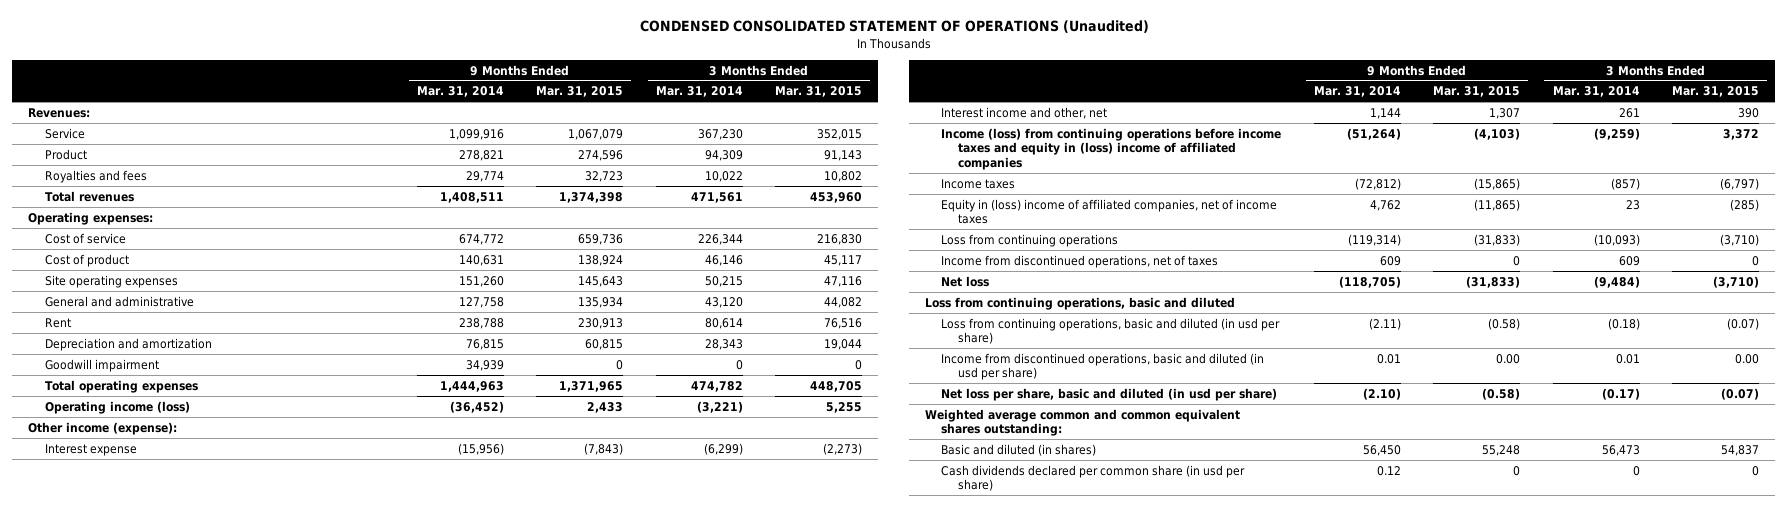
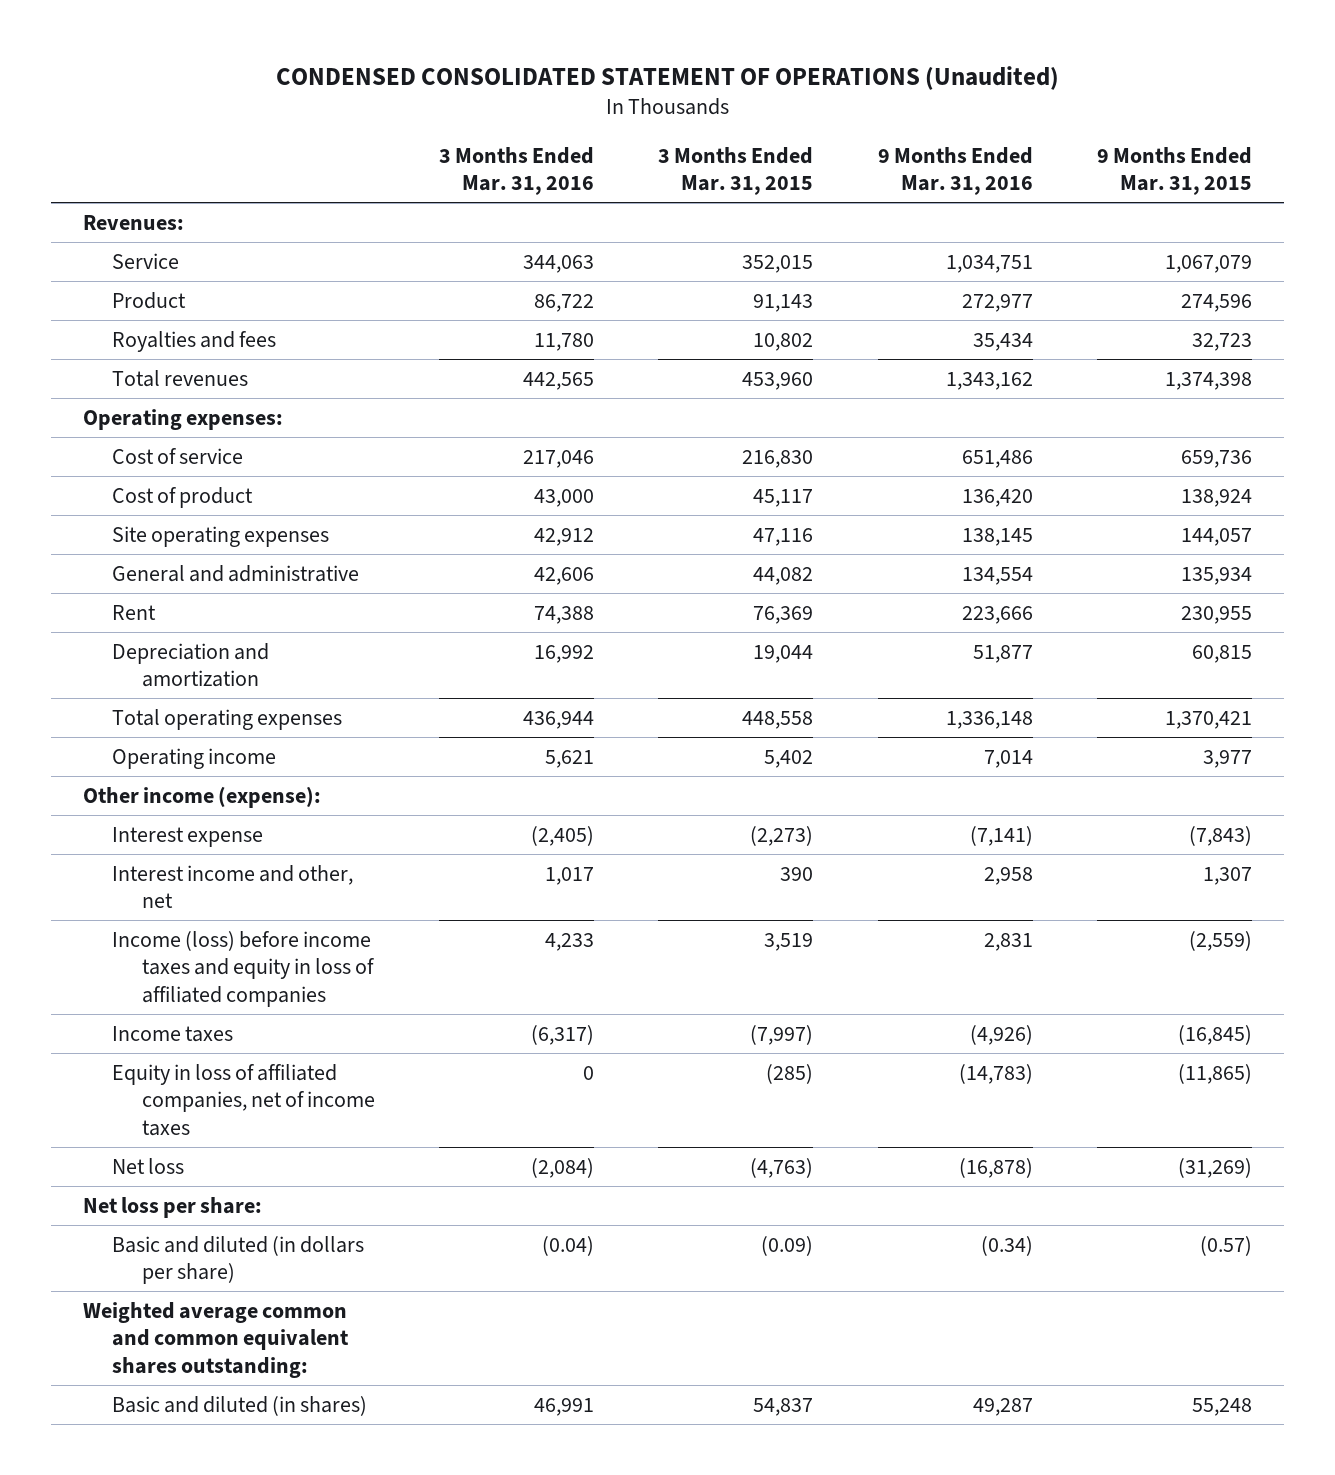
[416,86,504,98] Mar. 31, 2014 -> none
[655,86,743,98] Mar. 31, 2014 -> none
none -> [439,146,595,196] 3 Months Ended Mar. 31, 2016
none -> [877,146,1033,196] 9 Months Ended Mar. 31, 2016
[578,275,624,287] 145,643 -> [1181,527,1253,546] 144,057
[578,317,624,329] 230,913 -> [1181,605,1253,624] 230,955
[824,317,863,329] 76,516 -> [753,605,814,624] 76,369
[44,358,159,372] Goodwill impairment -> none
[559,380,624,392] 1,371,965 -> [1165,710,1253,729] 1,370,421
[810,380,863,392] 448,705 -> [742,710,814,729] 448,558
[44,400,190,414] Operating income (loss) -> [112,747,277,769] Operating income
[587,401,624,413] 2,433 -> [1203,749,1253,768] 3,977
[826,401,863,413] 5,255 -> [764,749,814,768] 5,402
[941,233,1119,247] Loss from continuing operations -> none
[941,254,1219,268] Income from discontinued operations, net of taxes -> none
[941,317,1281,345] Loss from continuing operations, basic and diluted (in usd per share) -> none
[941,352,1265,381] Income from discontinued operations, basic and diluted (in usd per share) -> none
[941,127,1282,170] Income (loss) from continuing operations before income taxes and equity in (loss) income of affiliated companies -> [112,930,375,1007] Income (loss) before income taxes and equity in loss of affiliated companies
[1474,127,1521,140] (4,103) -> [1189,930,1253,951] (2,559)
[1722,128,1759,140] 3,372 -> [764,932,814,951] 3,519
[1474,177,1521,190] (15,865) -> [1178,1024,1253,1045] (16,845)
[1719,177,1759,190] (6,797) -> [750,1024,814,1045] (7,997)
[941,198,1278,225] Equity in (loss) income of affiliated companies, net of income taxes -> [112,1063,375,1136] Equity in loss of affiliated companies, net of income taxes
[1466,275,1521,288] (31,833) -> [1178,1157,1253,1178] (31,269)
[1712,275,1759,288] (3,710) -> [750,1157,814,1178] (4,763)
[925,296,1236,310] Loss from continuing operations, basic and diluted -> [82,1196,262,1218] Net loss per share:
[941,387,1278,401] Net loss per share, basic and diluted (in usd per share) -> [112,1235,365,1285] Basic and diluted (in dollars per share)
[1482,387,1521,400] (0.58) -> [1200,1235,1253,1256] (0.57)
[1720,387,1759,400] (0.07) -> [761,1235,814,1256] (0.09)
[941,464,1246,492] Cash dividends declared per common share (in usd per share) -> none

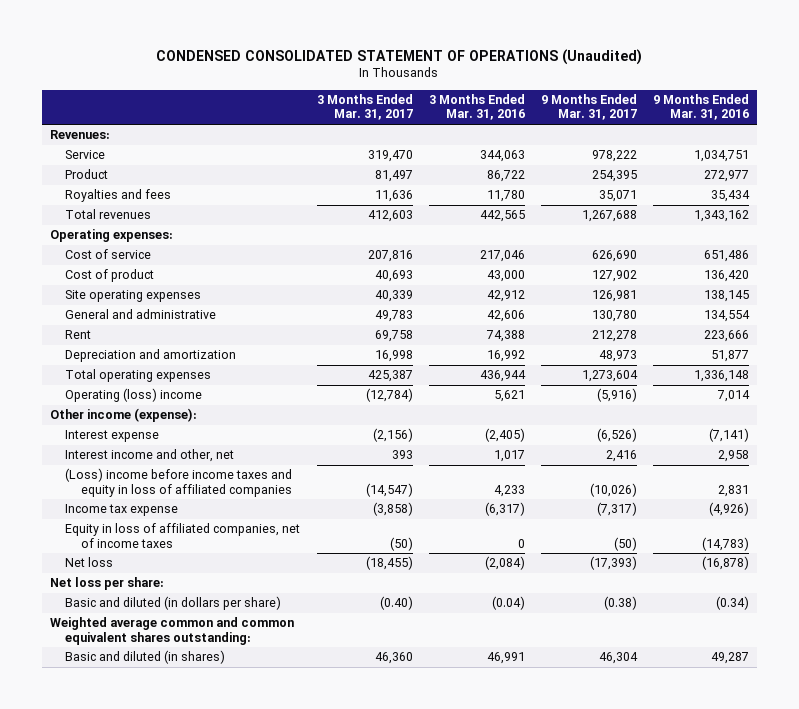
[658,146,814,196] 3 Months Ended Mar. 31, 2015 -> none
[1097,146,1253,196] 9 Months Ended Mar. 31, 2015 -> none
none -> [316,94,413,121] 3 Months Ended Mar. 31, 2017
none -> [540,94,637,121] 9 Months Ended Mar. 31, 2017
[112,747,277,769] Operating income -> [65,388,203,403] Operating (loss) income
[112,930,375,1007] Income (loss) before income taxes and equity in loss of affiliated companies -> [65,468,293,497] (Loss) income before income taxes and equity in loss of affiliated companies
[112,1025,234,1042] Income taxes -> [65,504,179,517] Income tax expense

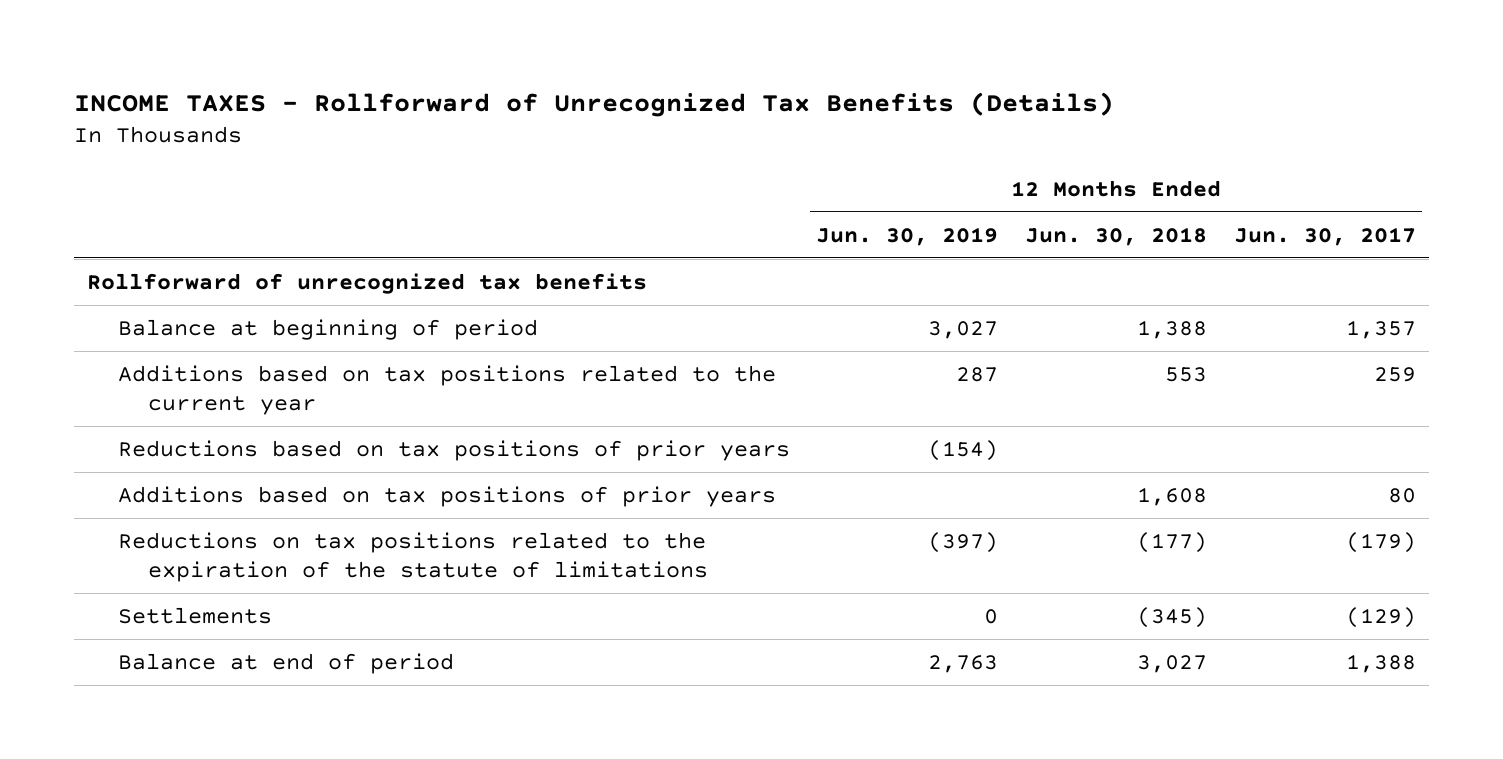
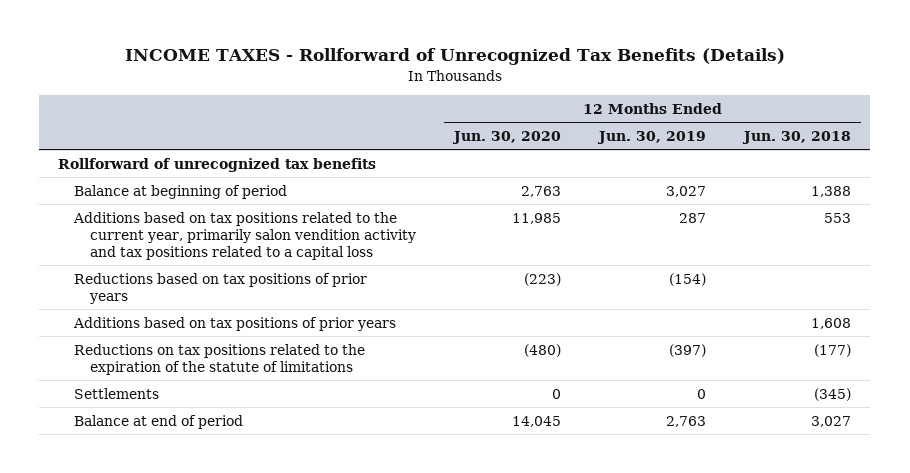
[1233,226,1416,246] Jun. 30, 2017 -> none
none -> [451,130,561,144] Jun. 30, 2020
[117,364,776,416] Additions based on tax positions related to the current year -> [72,211,416,260] Additions based on tax positions related to the current year, primarily salon vendition activity and tax positions related to a capital loss

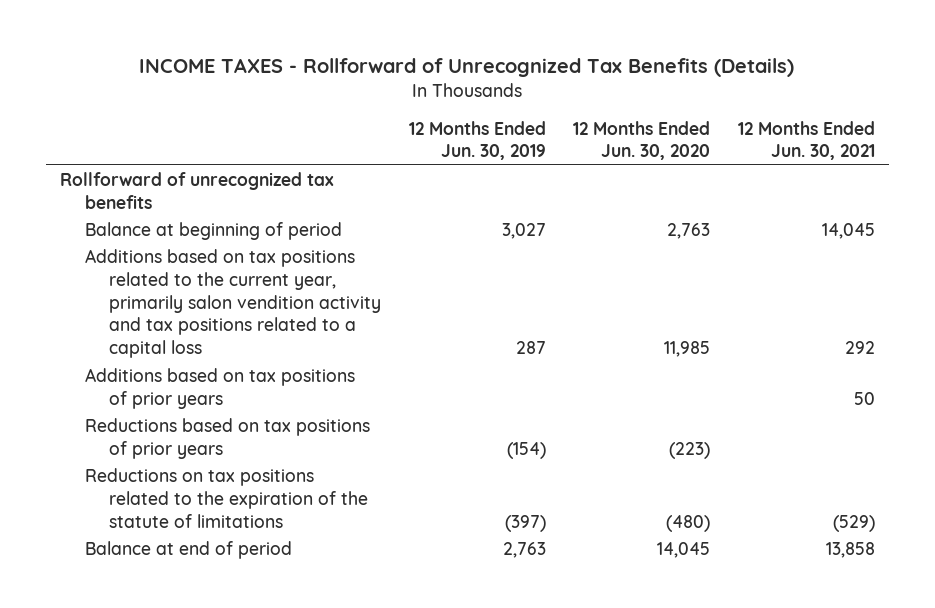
[742,130,852,144] Jun. 30, 2018 -> none
none -> [737,120,875,161] 12 Months Ended Jun. 30, 2021
[73,272,367,304] Reductions based on tax positions of prior years -> [84,417,370,459] Reductions based on tax positions of prior years
[73,387,159,399] Settlements -> none

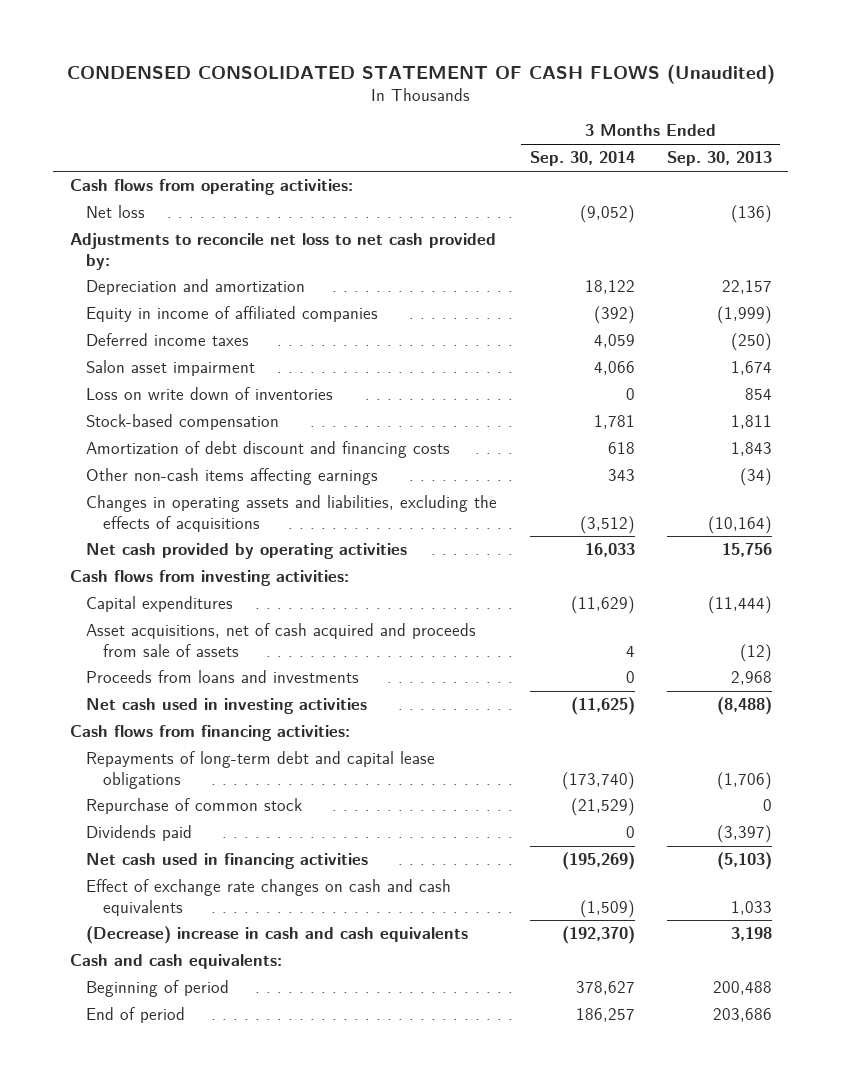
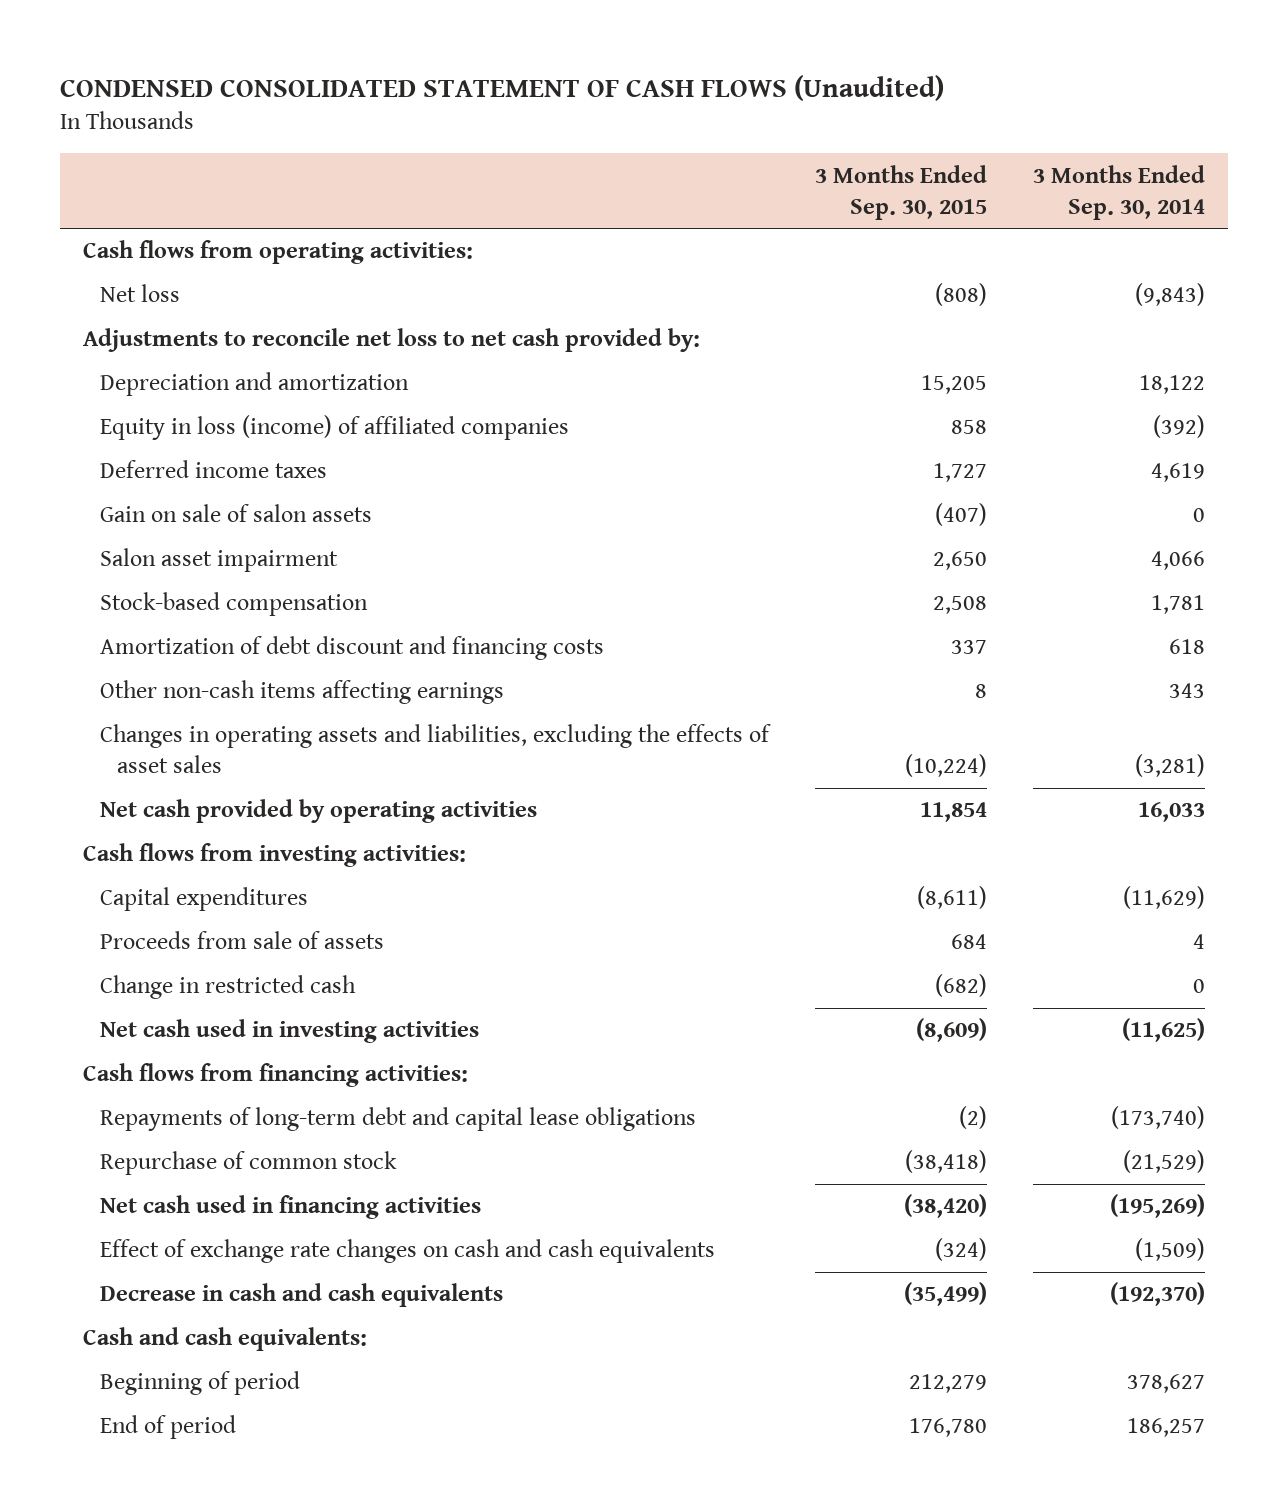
[666,151,772,167] Sep. 30, 2013 -> none
none -> [815,164,988,220] 3 Months Ended Sep. 30, 2015
[579,205,635,224] (9,052) -> [1135,283,1206,307] (9,843)
[86,306,379,323] Equity in income of affiliated companies -> [100,415,570,441] Equity in loss (income) of affiliated companies
[593,334,635,349] 4,059 -> [1151,463,1206,483] 4,619
none -> [100,504,373,523] Gain on sale of salon assets
[86,387,334,401] Loss on write down of inventories -> none
[86,495,498,532] Changes in operating assets and liabilities, excluding the effects of acquisitions -> [100,724,772,774] Changes in operating assets and liabilities, excluding the effects of asset sales
[579,515,635,534] (3,512) -> [1135,754,1206,778] (3,281)
[86,670,360,684] Proceeds from loans and investments -> none
[86,623,477,657] Asset acquisitions, net of cash acquired and proceeds from sale of assets -> [100,931,385,950] Proceeds from sale of assets
none -> [100,975,357,1000] Change in restricted cash
[86,825,193,842] Dividends paid -> none
[86,926,469,945] (Decrease) increase in cash and cash equivalents -> [100,1283,504,1308] Decrease in cash and cash equivalents

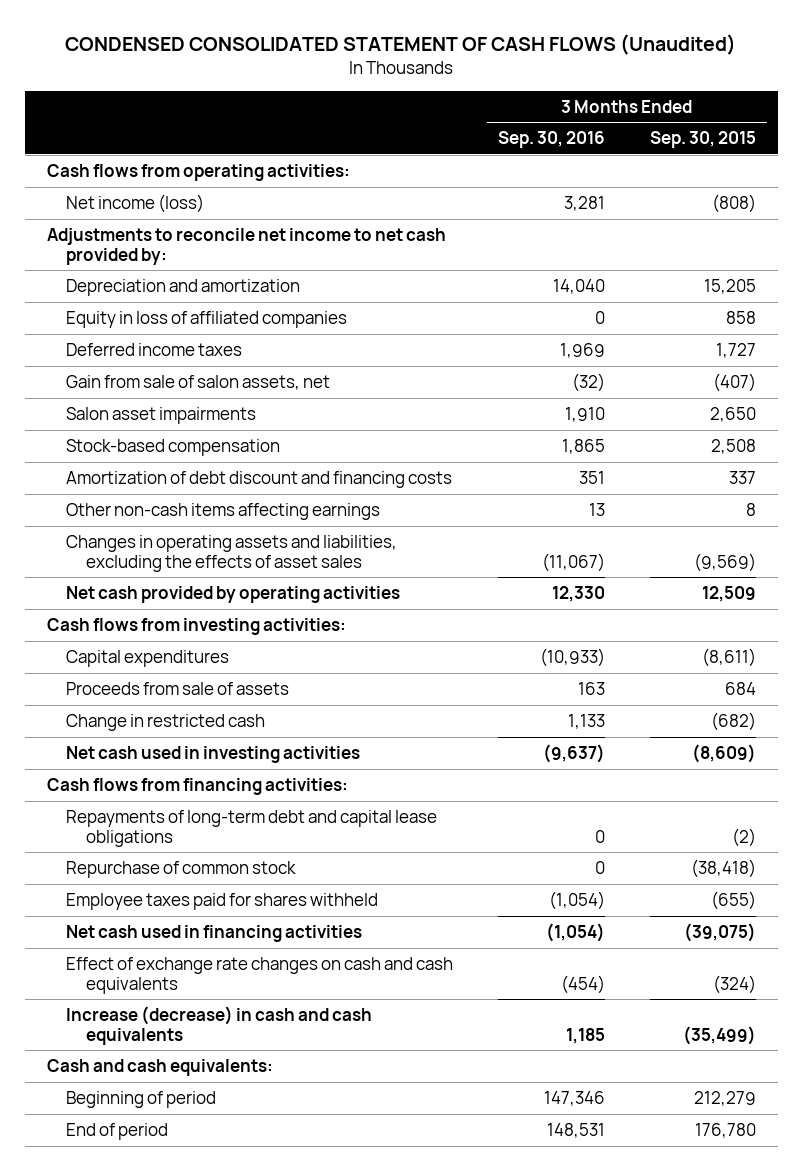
[1033,164,1206,220] 3 Months Ended Sep. 30, 2014 -> none
none -> [498,131,606,149] Sep. 30, 2016
[100,284,181,303] Net loss -> [66,193,205,213] Net income (loss)
[83,328,701,353] Adjustments to reconcile net loss to net cash provided by: -> [47,227,447,265] Adjustments to reconcile net income to net cash provided by:
[100,415,570,441] Equity in loss (income) of affiliated companies -> [66,310,348,328] Equity in loss of affiliated companies
[100,504,373,523] Gain on sale of salon assets -> [66,374,331,390] Gain from sale of salon assets, net
[100,548,339,573] Salon asset impairment -> [66,406,257,424] Salon asset impairments
[905,754,988,778] (10,224) -> [693,552,756,572] (9,569)
[920,802,988,823] 11,854 -> [701,585,756,602] 12,509
none -> [66,892,379,910] Employee taxes paid for shares withheld
[904,1194,988,1219] (38,420) -> [683,922,756,942] (39,075)
[100,1283,504,1308] Decrease in cash and cash equivalents -> [66,1005,373,1045] Increase (decrease) in cash and cash equivalents

